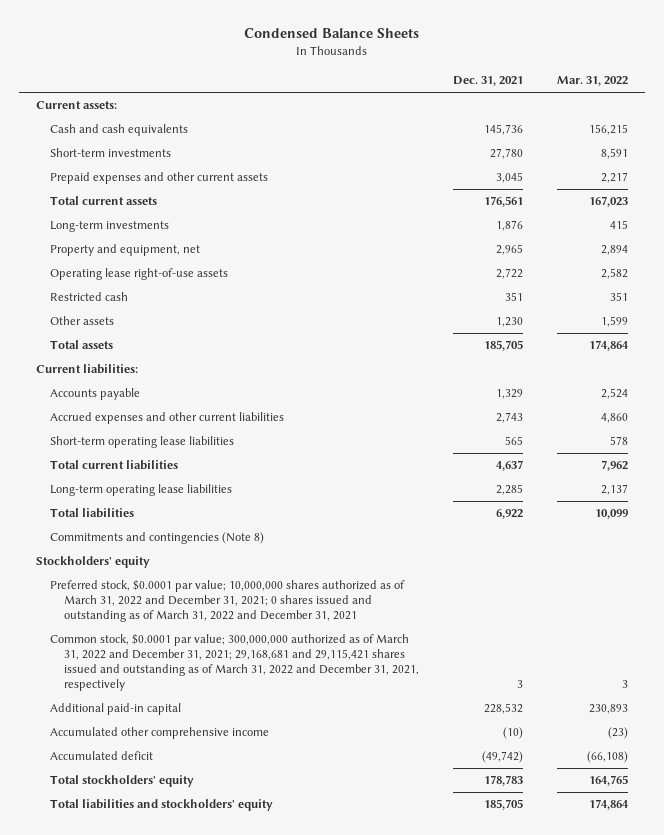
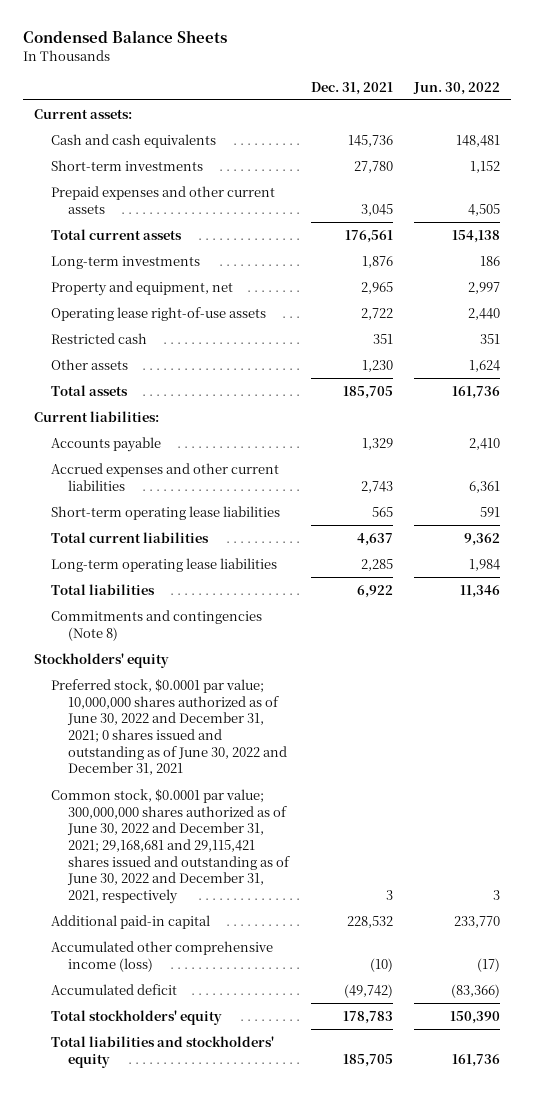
[557,76,629,87] Mar. 31, 2022 -> none
none -> [413,81,501,95] Jun. 30, 2022
[49,580,405,622] Preferred stock, $0.0001 par value; 10,000,000 shares authorized as of March 31, 2022 and December 31, 2021; 0 shares issued and outstanding as of March 31, 2022 and December 31, 2021 -> [51,678,288,776] Preferred stock, $0.0001 par value; 10,000,000 shares authorized as of June 30, 2022 and December 31, 2021; 0 shares issued and outstanding as of June 30, 2022 and December 31, 2021
[49,634,420,691] Common stock, $0.0001 par value; 300,000,000 authorized as of March 31, 2022 and December 31, 2021; 29,168,681 and 29,115,421 shares issued and outstanding as of March 31, 2022 and December 31, 2021, respectively -> [51,788,291,905] Common stock, $0.0001 par value; 300,000,000 shares authorized as of June 30, 2022 and December 31, 2021; 29,168,681 and 29,115,421 shares issued and outstanding as of June 30, 2022 and December 31, 2021, respectively
[49,727,269,740] Accumulated other comprehensive income -> [51,940,274,972] Accumulated other comprehensive income (loss)

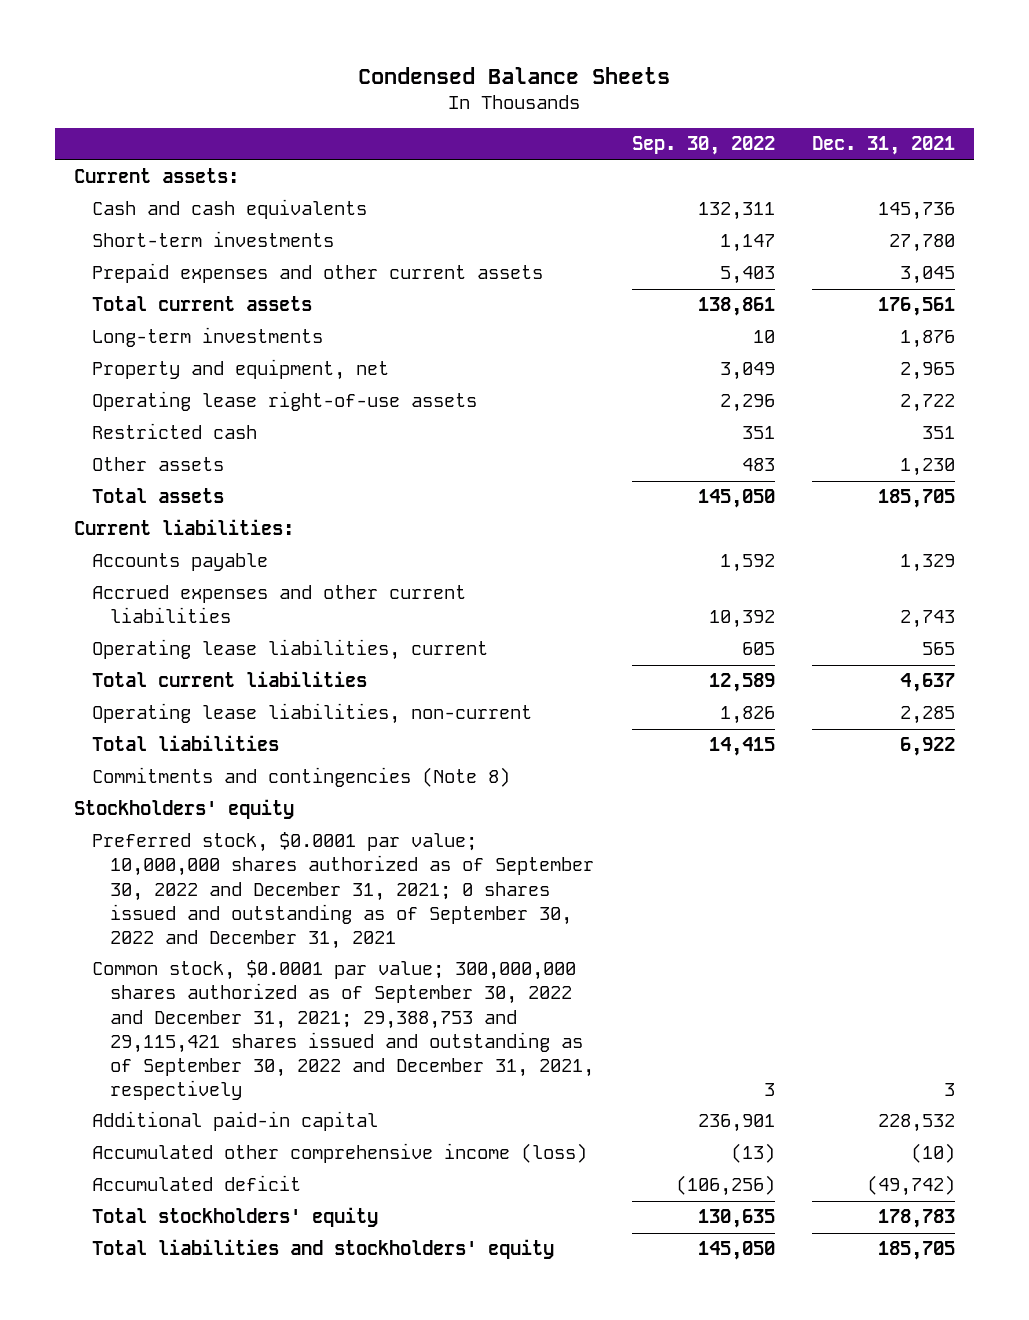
[413,81,501,95] Jun. 30, 2022 -> none
none -> [631,136,775,156] Sep. 30, 2022
[51,505,281,520] Short-term operating lease liabilities -> [91,639,488,661] Operating lease liabilities, current
[51,557,278,572] Long-term operating lease liabilities -> [91,703,532,725] Operating lease liabilities, non-current
[51,678,288,776] Preferred stock, $0.0001 par value; 10,000,000 shares authorized as of June 30, 2022 and December 31, 2021; 0 shares issued and outstanding as of June 30, 2022 and December 31, 2021 -> [91,832,595,949] Preferred stock, $0.0001 par value; 10,000,000 shares authorized as of September 30, 2022 and December 31, 2021; 0 shares issued and outstanding as of September 30, 2022 and December 31, 2021
[51,788,291,905] Common stock, $0.0001 par value; 300,000,000 shares authorized as of June 30, 2022 and December 31, 2021; 29,168,681 and 29,115,421 shares issued and outstanding as of June 30, 2022 and December 31, 2021, respectively -> [91,960,595,1100] Common stock, $0.0001 par value; 300,000,000 shares authorized as of September 30, 2022 and December 31, 2021; 29,388,753 and 29,115,421 shares issued and outstanding as of September 30, 2022 and December 31, 2021, respectively

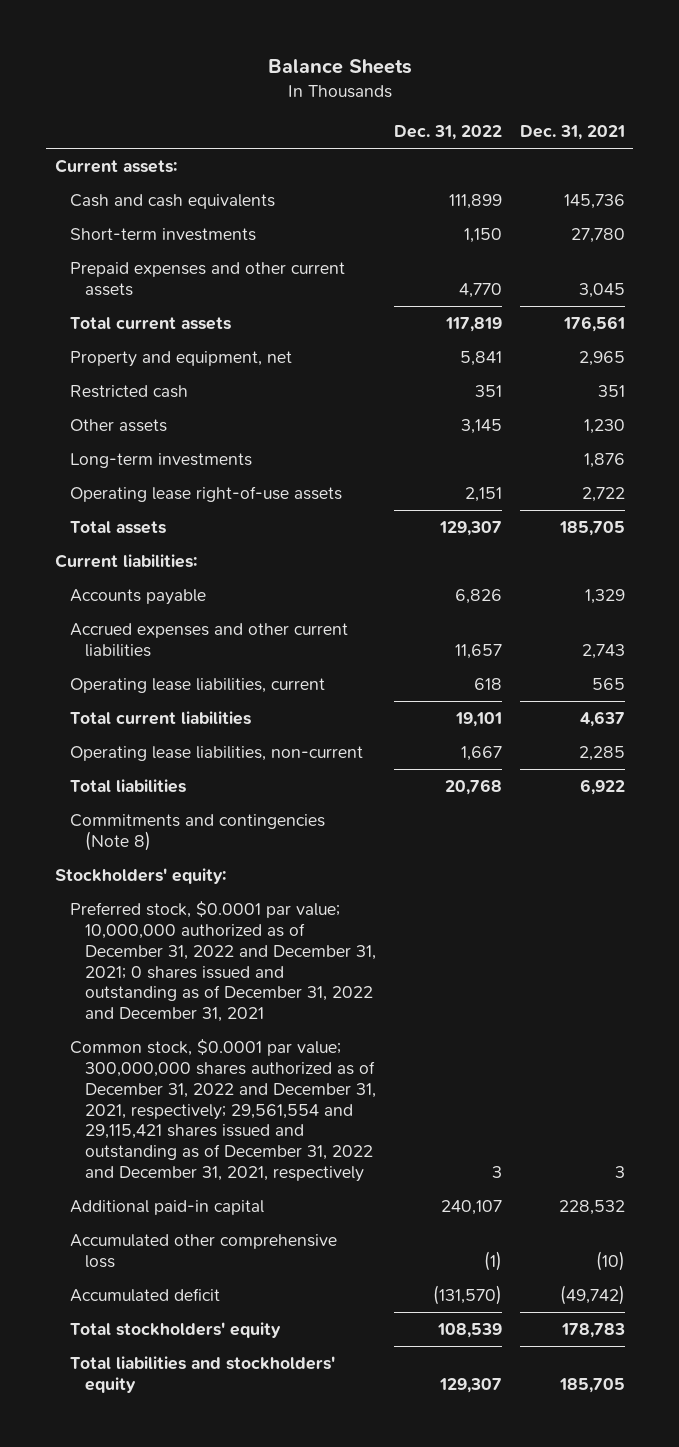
[358,66,671,84] Condensed Balance Sheets -> [267,59,412,75] Balance Sheets
[631,136,775,156] Sep. 30, 2022 -> none
none -> [393,125,502,141] Dec. 31, 2022
[91,327,323,348] Long-term investments -> [70,452,253,468] Long-term investments
[91,391,477,412] Operating lease right-of-use assets -> [70,485,343,502] Operating lease right-of-use assets
[73,799,294,820] Stockholders' equity -> [54,867,226,884] Stockholders' equity:
[91,832,595,949] Preferred stock, $0.0001 par value; 10,000,000 shares authorized as of September 30, 2022 and December 31, 2021; 0 shares issued and outstanding as of September 30, 2022 and December 31, 2021 -> [70,900,377,1023] Preferred stock, $0.0001 par value; 10,000,000 authorized as of December 31, 2022 and December 31, 2021; 0 shares issued and outstanding as of December 31, 2022 and December 31, 2021
[91,960,595,1100] Common stock, $0.0001 par value; 300,000,000 shares authorized as of September 30, 2022 and December 31, 2021; 29,388,753 and 29,115,421 shares issued and outstanding as of September 30, 2022 and December 31, 2021, respectively -> [70,1038,377,1183] Common stock, $0.0001 par value; 300,000,000 shares authorized as of December 31, 2022 and December 31, 2021, respectively; 29,561,554 and 29,115,421 shares issued and outstanding as of December 31, 2022 and December 31, 2021, respectively
[91,1143,587,1164] Accumulated other comprehensive income (loss) -> [70,1233,338,1268] Accumulated other comprehensive loss

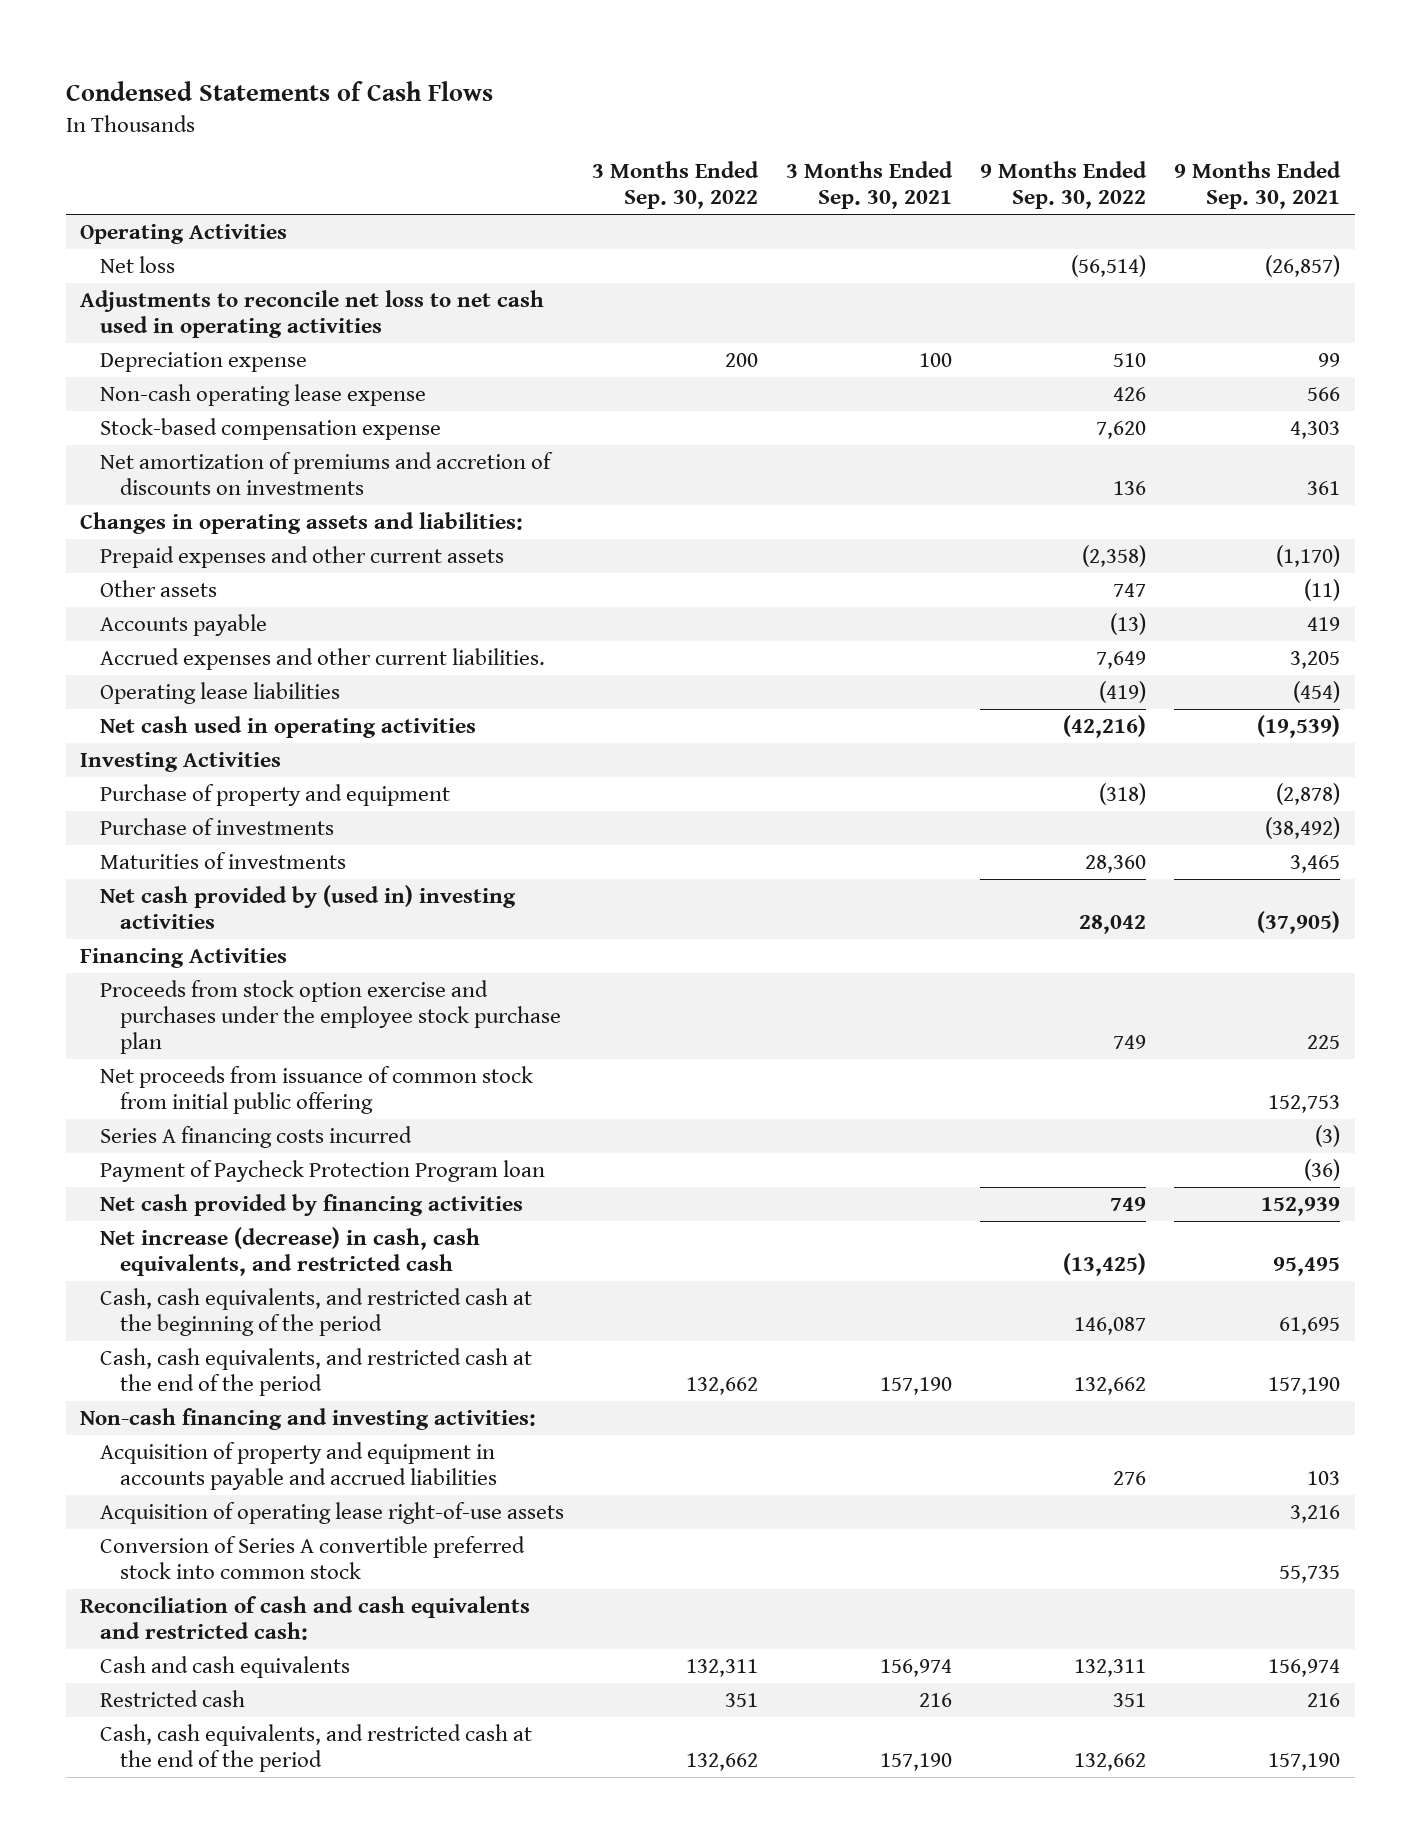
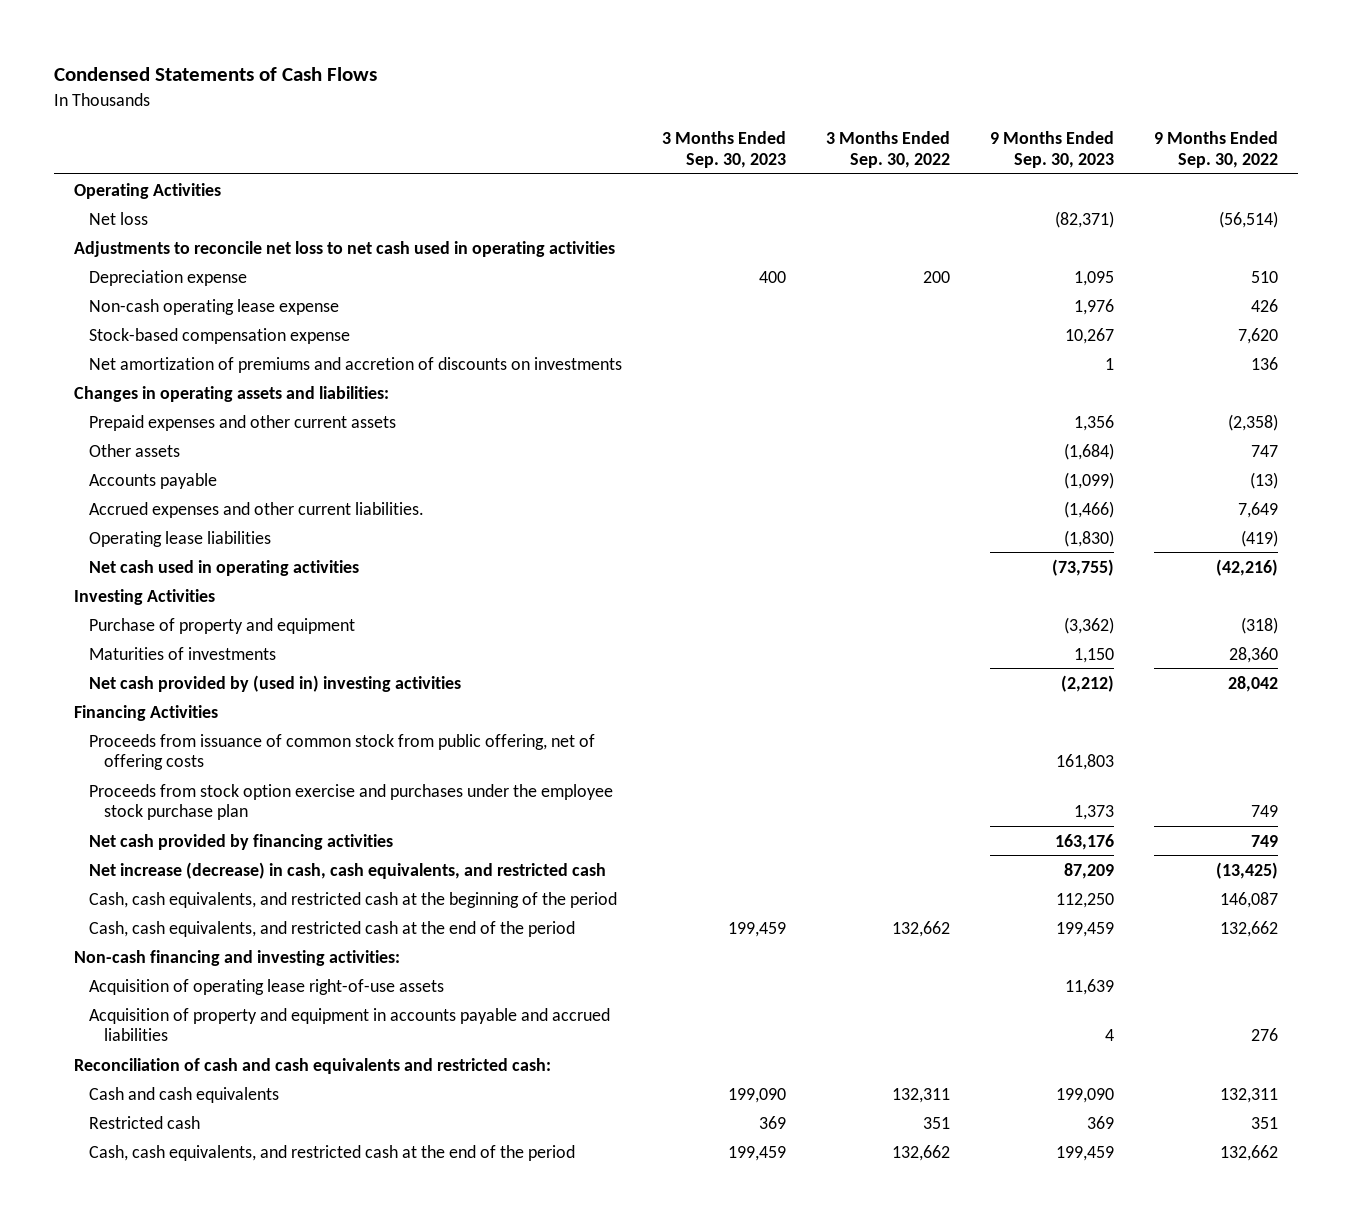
[786,161,954,210] 3 Months Ended Sep. 30, 2021 -> none
[1174,161,1342,210] 9 Months Ended Sep. 30, 2021 -> none
none -> [661,131,786,169] 3 Months Ended Sep. 30, 2023
none -> [989,131,1114,169] 9 Months Ended Sep. 30, 2023
[99,817,334,835] Purchase of investments -> none
none -> [88,733,595,771] Proceeds from issuance of common stock from public offering, net of offering costs
[99,1065,533,1114] Net proceeds from issuance of common stock from initial public offering -> none
[99,1125,412,1148] Series A financing costs incurred -> none
[99,1159,545,1182] Payment of Paycheck Protection Program loan -> none
[99,1535,525,1579] Conversion of Series A convertible preferred stock into common stock -> none
[99,1441,497,1490] Acquisition of property and equipment in accounts payable and accrued liabilities -> [88,1007,610,1042] Acquisition of property and equipment in accounts payable and accrued liabilities

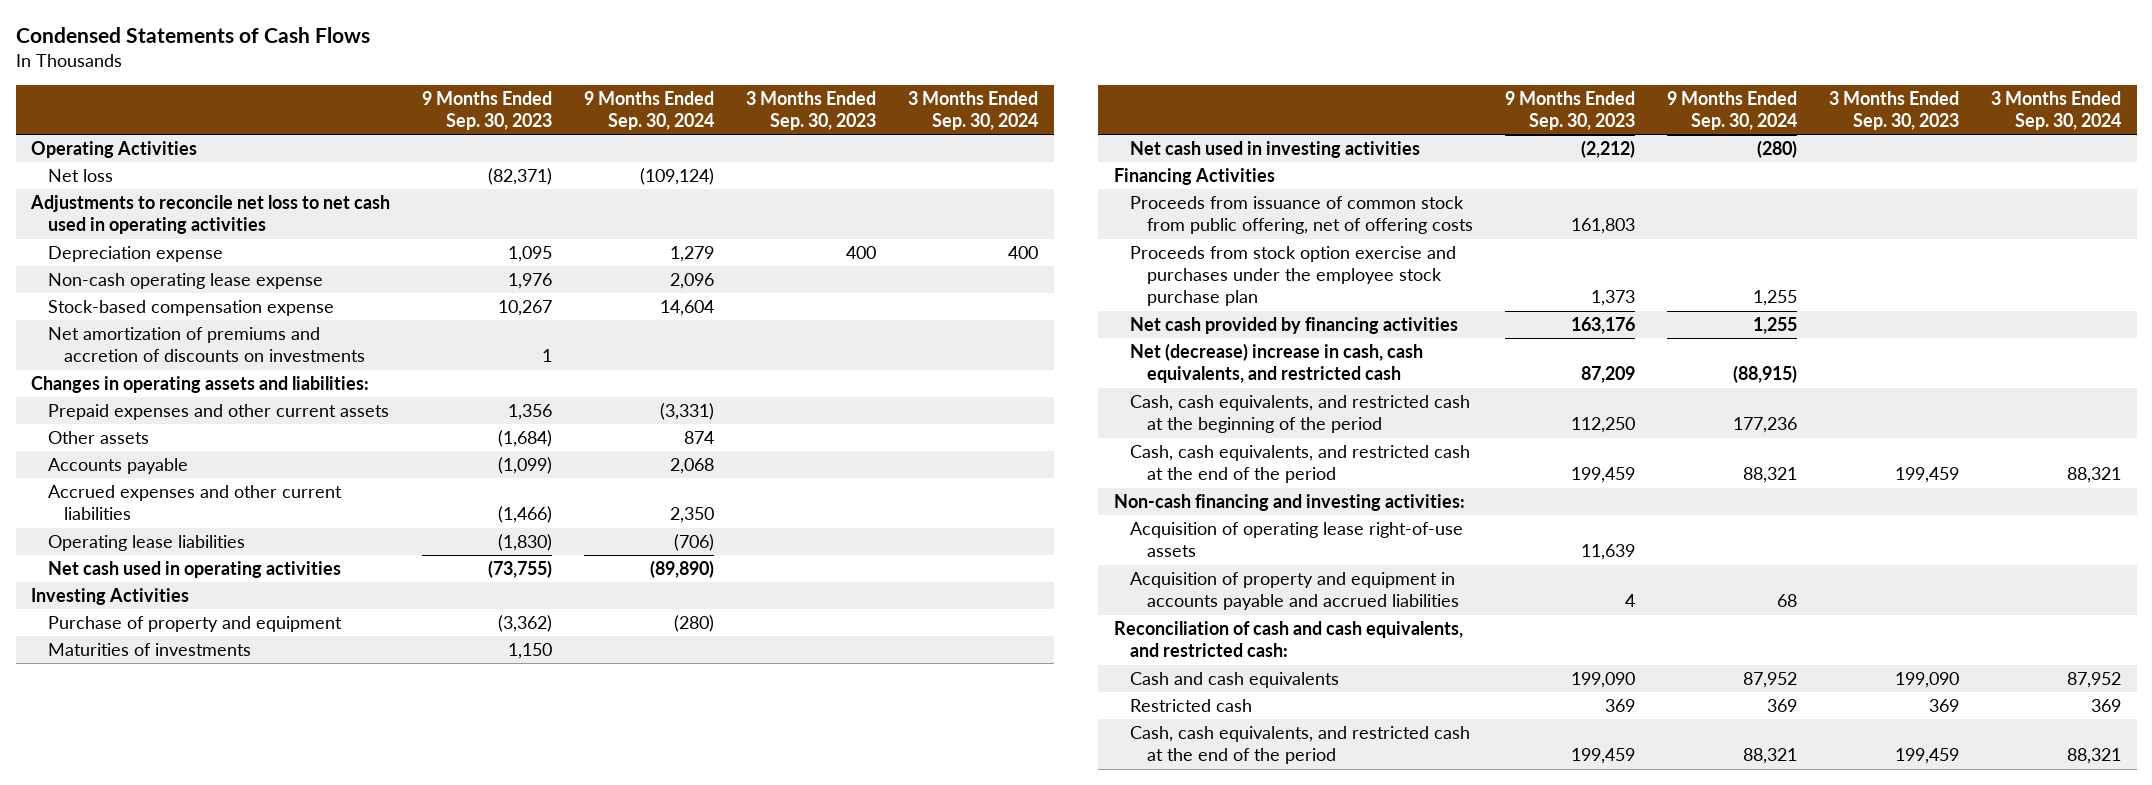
[825,131,950,169] 3 Months Ended Sep. 30, 2022 -> none
[1153,131,1278,169] 9 Months Ended Sep. 30, 2022 -> none
none -> [584,90,715,130] 9 Months Ended Sep. 30, 2024
none -> [908,90,1039,130] 3 Months Ended Sep. 30, 2024
[88,501,424,518] Accrued expenses and other current liabilities. -> [47,485,342,521] Accrued expenses and other current liabilities
[88,674,461,692] Net cash provided by (used in) investing activities -> [1130,141,1421,159] Net cash used in investing activities
[88,861,606,879] Net increase (decrease) in cash, cash equivalents, and restricted cash -> [1130,343,1424,384] Net (decrease) increase in cash, cash equivalents, and restricted cash
[73,1057,551,1074] Reconciliation of cash and cash equivalents and restricted cash: -> [1114,621,1464,658] Reconciliation of cash and cash equivalents, and restricted cash:

